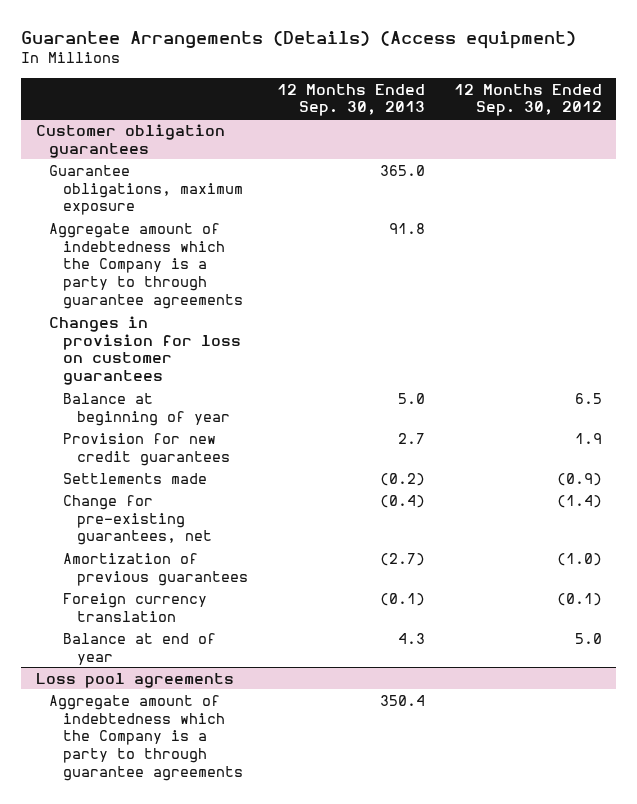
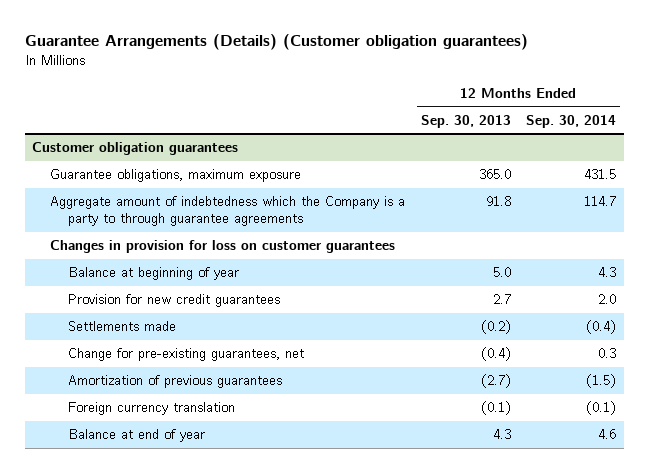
[21,30,577,49] Guarantee Arrangements (Details) (Access equipment) -> [24,34,528,51] Guarantee Arrangements (Details) (Customer obligation guarantees)
[453,83,602,117] 12 Months Ended Sep. 30, 2012 -> none
none -> [526,114,617,128] Sep. 30, 2014
[35,672,234,688] Loss pool agreements -> none
[49,694,244,781] Aggregate amount of indebtedness which the Company is a party to through guarantee agreements -> none

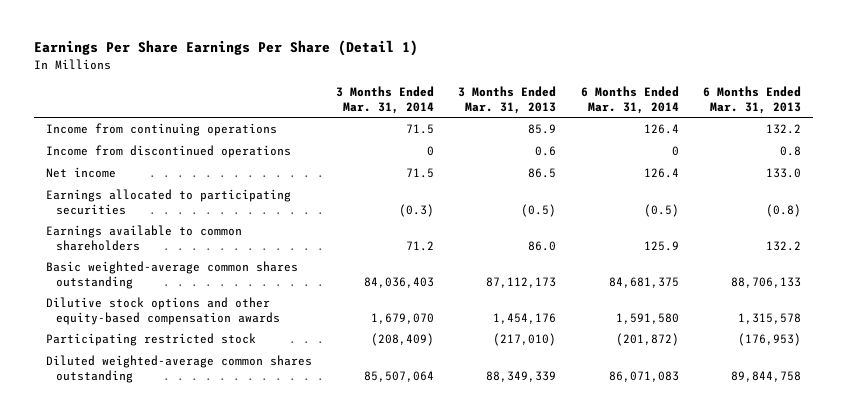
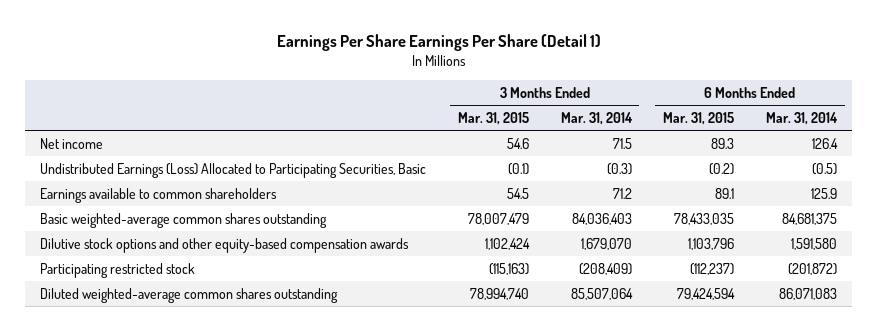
[458,86,557,114] 3 Months Ended Mar. 31, 2013 -> none
[702,86,801,114] 6 Months Ended Mar. 31, 2013 -> none
none -> [457,111,529,125] Mar. 31, 2015
none -> [663,111,735,125] Mar. 31, 2015
[45,123,277,137] Income from continuing operations -> none
[45,145,291,159] Income from discontinued operations -> none
[45,189,291,215] Earnings allocated to participating securities -> [40,162,427,178] Undistributed Earnings (Loss) Allocated to Participating Securities, Basic

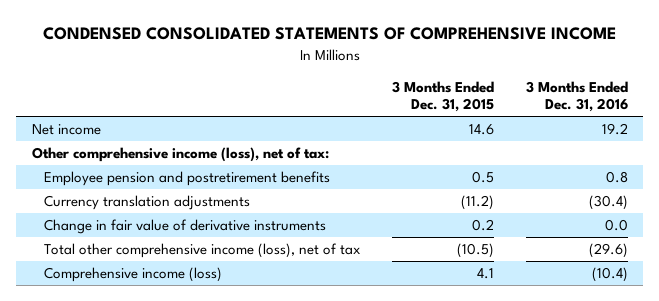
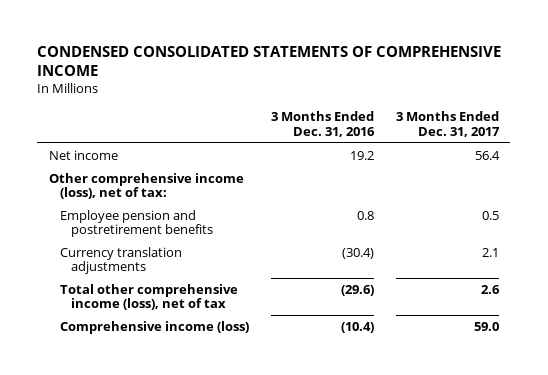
[392,80,495,113] 3 Months Ended Dec. 31, 2015 -> none
none -> [396,111,501,137] 3 Months Ended Dec. 31, 2017
[44,218,327,234] Change in fair value of derivative instruments -> none

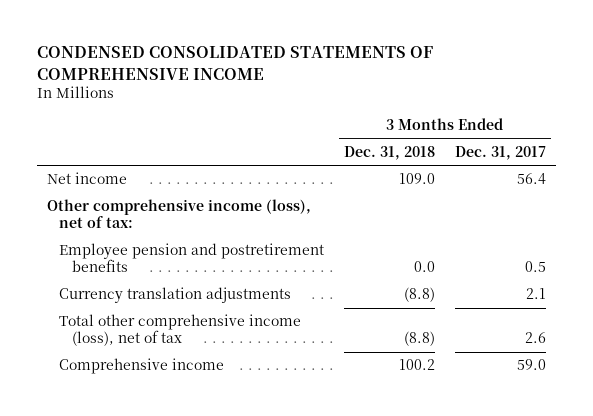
[270,111,375,137] 3 Months Ended Dec. 31, 2016 -> none
none -> [344,146,436,161] Dec. 31, 2018
[59,320,249,334] Comprehensive income (loss) -> [59,358,225,375] Comprehensive income

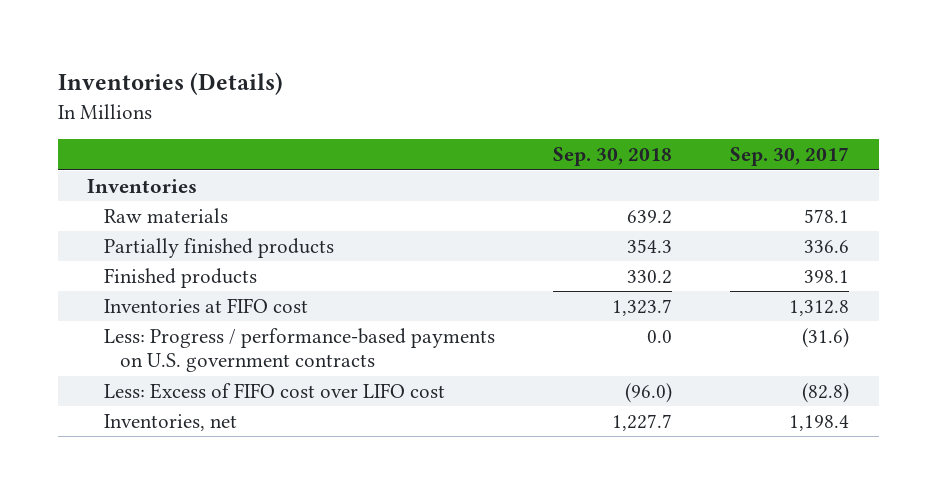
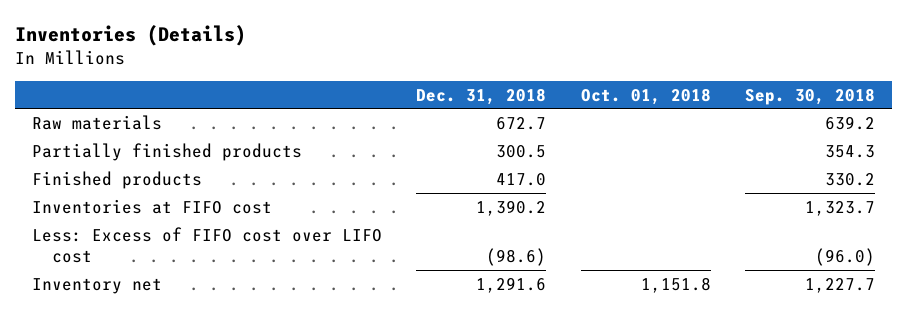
[730,147,850,167] Sep. 30, 2017 -> none
none -> [416,87,547,105] Dec. 31, 2018
none -> [580,87,711,105] Oct. 01, 2018
[87,178,198,193] Inventories -> none
[103,327,495,373] Less: Progress / performance-based payments on U.S. government contracts -> none
[103,413,237,431] Inventories, net -> [32,277,163,294] Inventory net

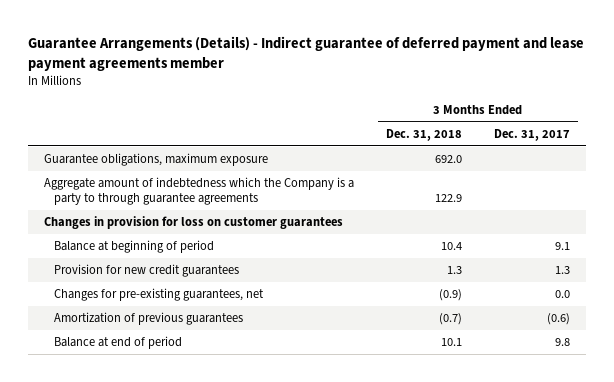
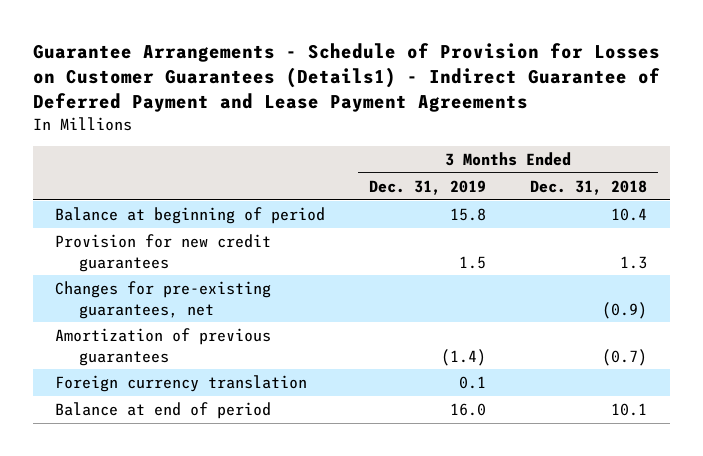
[28,36,585,71] Guarantee Arrangements (Details) - Indirect guarantee of deferred payment and lease payment agreements member -> [33,42,661,112] Guarantee Arrangements - Schedule of Provision for Losses on Customer Guarantees (Details1) - Indirect Guarantee of Deferred Payment and Lease Payment Agreements
[493,128,570,141] Dec. 31, 2017 -> none
none -> [369,179,487,195] Dec. 31, 2019
[44,153,269,167] Guarantee obligations, maximum exposure -> none
[44,177,355,206] Aggregate amount of indebtedness which the Company is a party to through guarantee agreements -> none
[44,216,344,230] Changes in provision for loss on customer guarantees -> none
none -> [55,375,308,393] Foreign currency translation

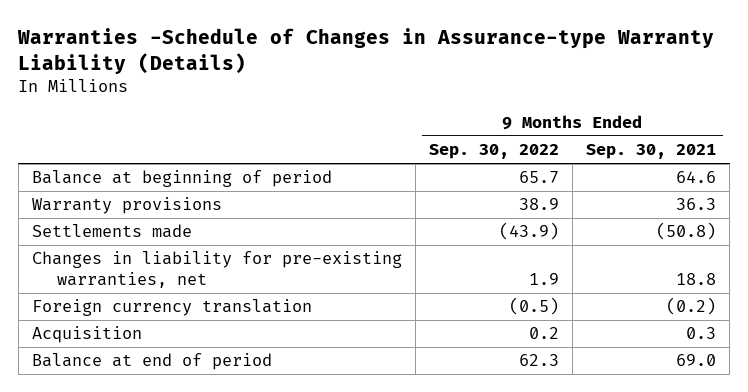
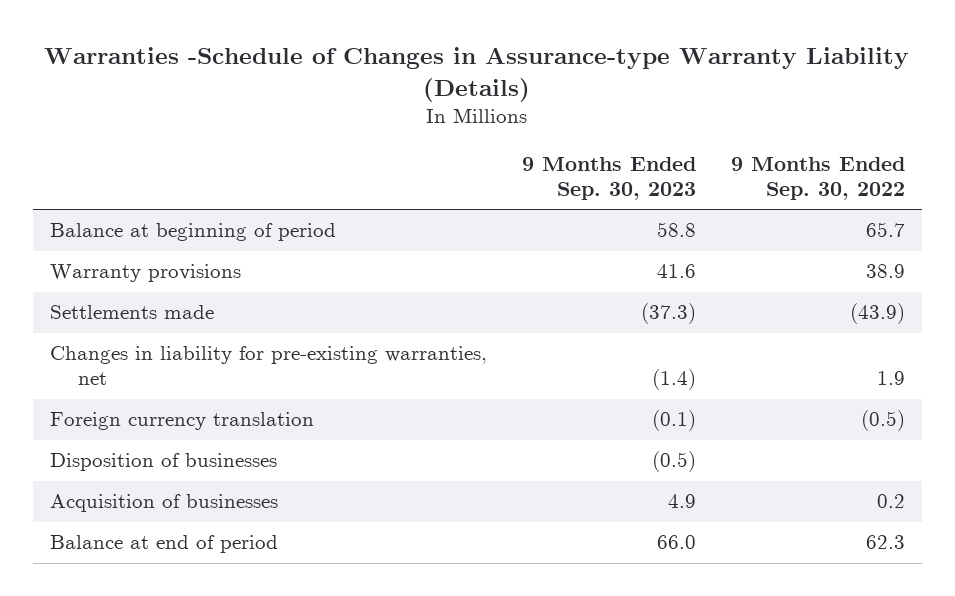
[586,144,717,160] Sep. 30, 2021 -> none
none -> [521,156,696,200] 9 Months Ended Sep. 30, 2023
none -> [50,453,278,472] Disposition of businesses
[31,326,142,344] Acquisition -> [50,494,279,513] Acquisition of businesses

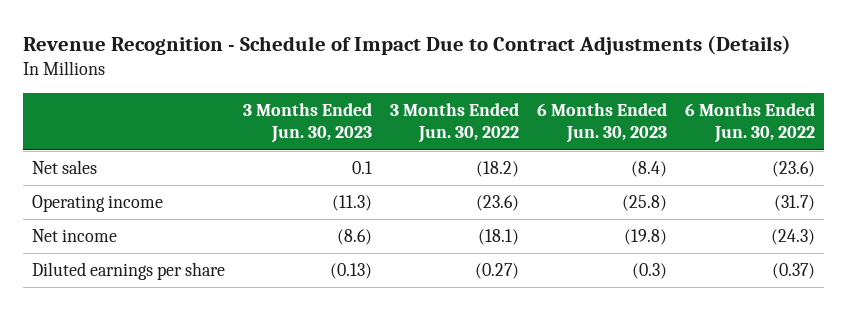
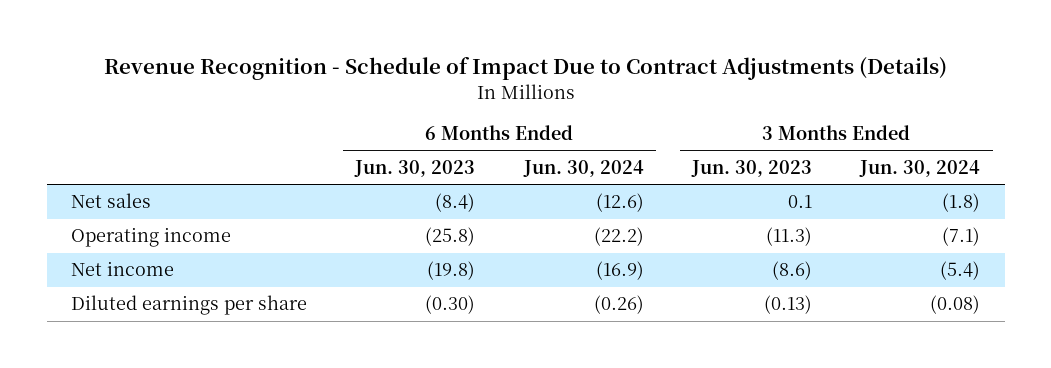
[390,102,520,144] 3 Months Ended Jun. 30, 2022 -> none
[685,102,816,144] 6 Months Ended Jun. 30, 2022 -> none
none -> [522,159,644,177] Jun. 30, 2024
none -> [859,159,981,177] Jun. 30, 2024
[632,263,668,280] (0.3) -> [425,295,476,315] (0.30)

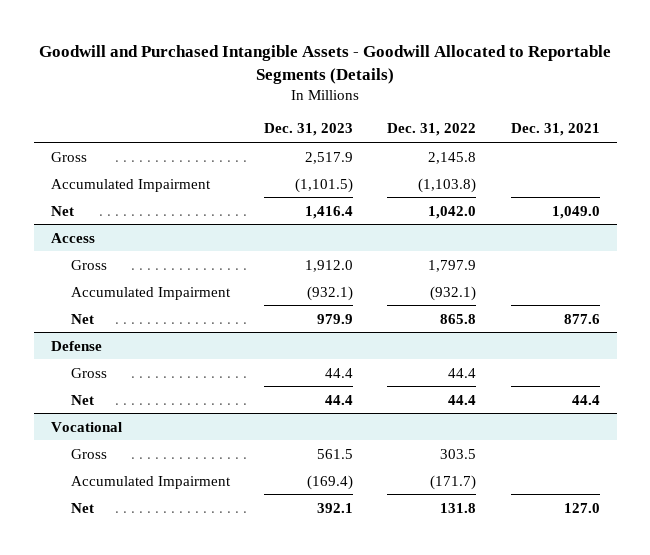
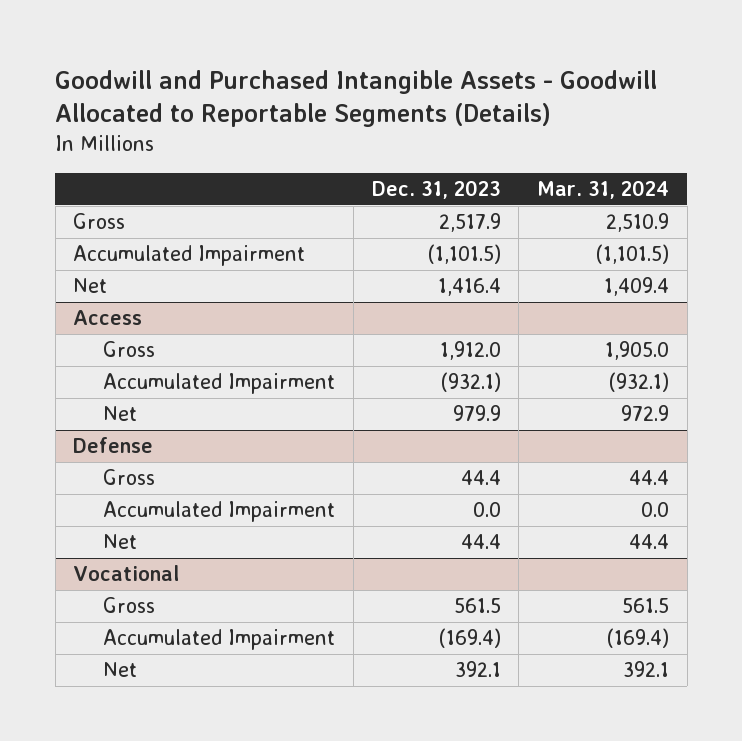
[387,123,477,137] Dec. 31, 2022 -> none
[510,123,600,137] Dec. 31, 2021 -> none
none -> [537,180,670,200] Mar. 31, 2024
none -> [103,501,336,523] Accumulated Impairment

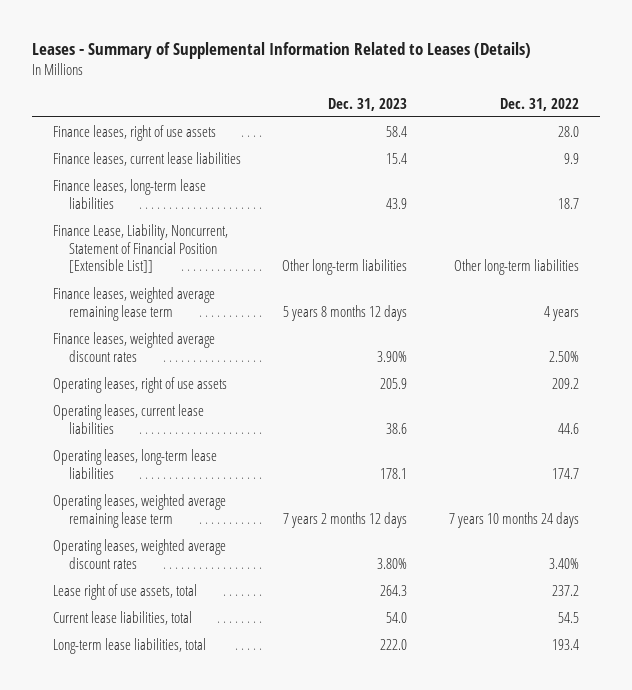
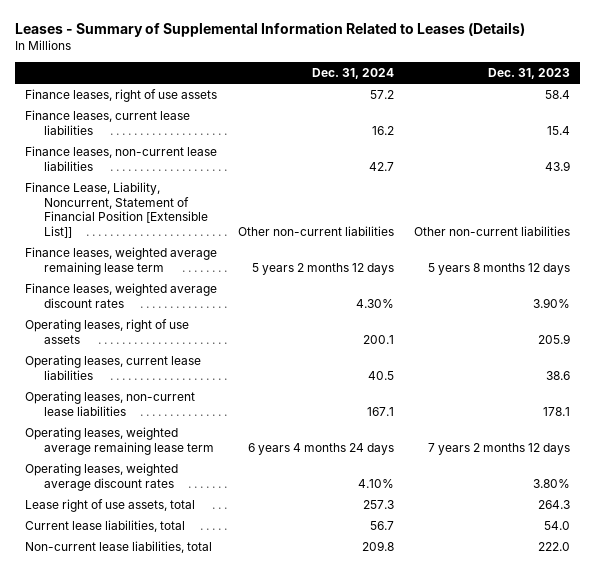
[500,97,580,111] Dec. 31, 2022 -> none
none -> [311,68,394,80] Dec. 31, 2024
[52,178,206,209] Finance leases, long-term lease liabilities -> [25,145,218,171] Finance leases, non-current lease liabilities
[282,259,408,276] Other long-term liabilities -> [414,226,571,237] Other non-current liabilities
[52,448,217,479] Operating leases, long-term lease liabilities -> [25,390,196,416] Operating leases, non-current lease liabilities
[52,637,206,654] Long-term lease liabilities, total -> [25,540,213,553] Non-current lease liabilities, total

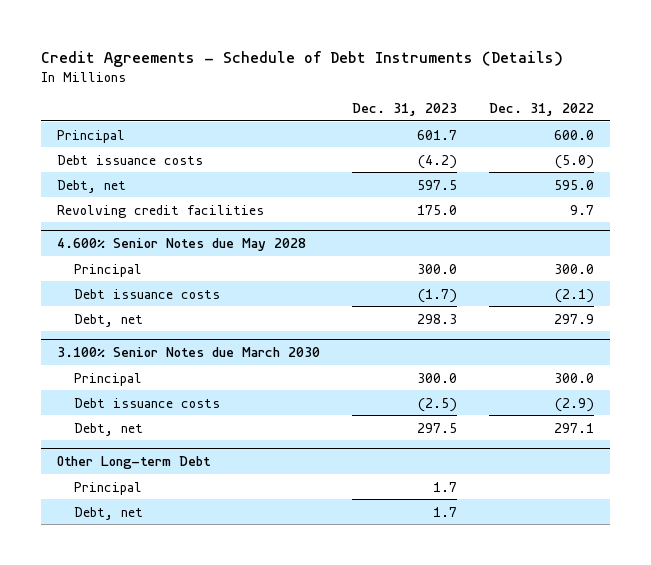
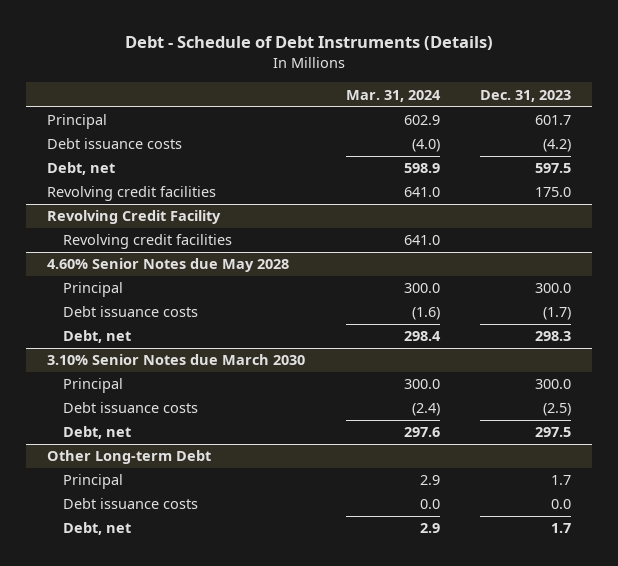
[40,50,563,67] Credit Agreements - Schedule of Debt Instruments (Details) -> [125,36,494,51] Debt - Schedule of Debt Instruments (Details)
[489,103,595,117] Dec. 31, 2022 -> none
none -> [345,89,441,102] Mar. 31, 2024
none -> [46,210,221,225] Revolving Credit Facility
none -> [62,234,232,250] Revolving credit facilities
[56,238,306,252] 4.600% Senior Notes due May 2028 -> [46,258,289,273] 4.60% Senior Notes due May 2028
[56,347,320,358] 3.100% Senior Notes due March 2030 -> [46,354,305,366] 3.10% Senior Notes due March 2030
none -> [62,498,198,510] Debt issuance costs

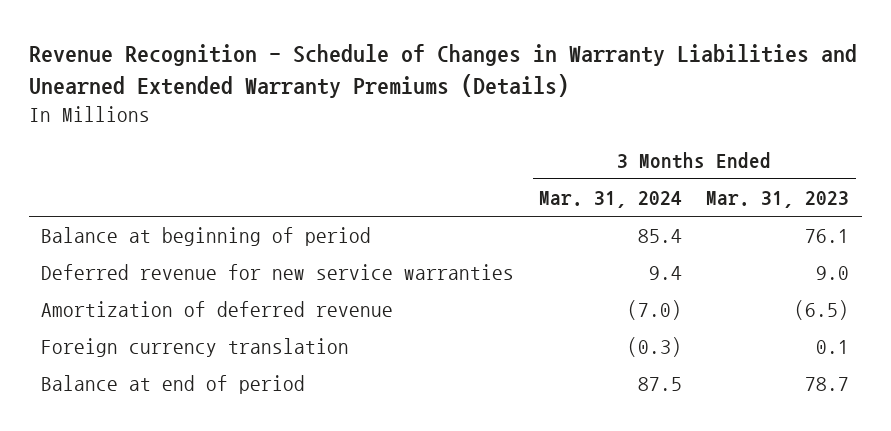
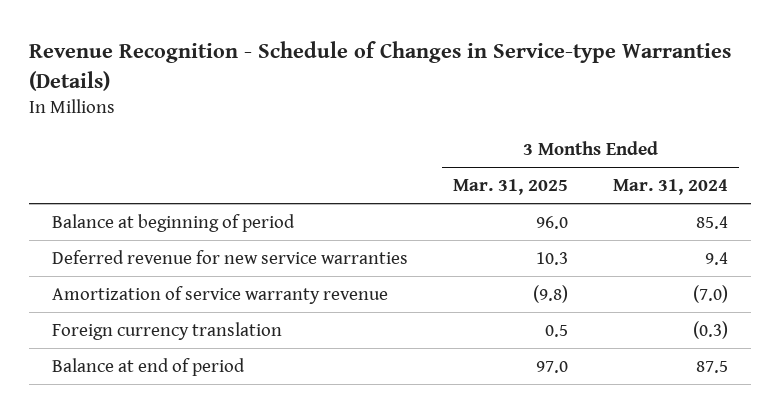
[28,43,857,98] Revenue Recognition - Schedule of Changes in Warranty Liabilities and Unearned Extended Warranty Premiums (Details) -> [29,41,732,91] Revenue Recognition - Schedule of Changes in Service-type Warranties (Details)
[706,191,850,209] Mar. 31, 2023 -> none
none -> [452,179,568,196] Mar. 31, 2025
[41,301,394,318] Amortization of deferred revenue -> [51,285,388,304] Amortization of service warranty revenue

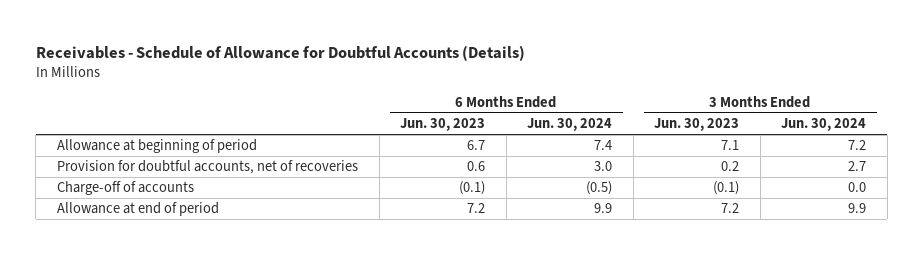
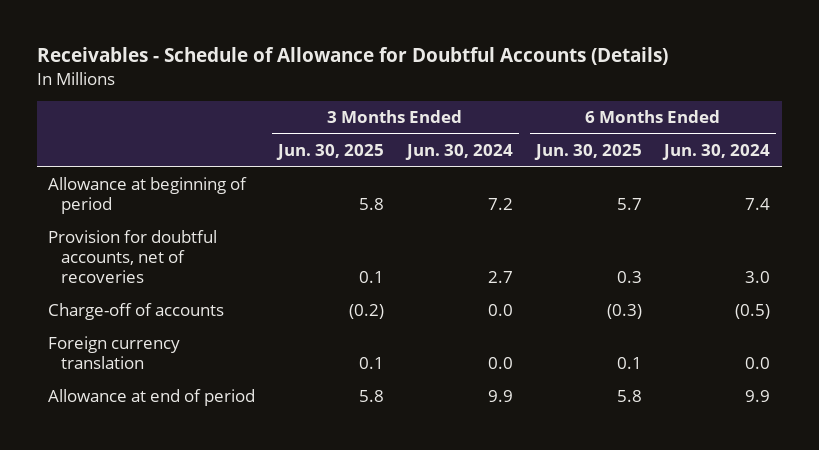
[400,118,486,132] Jun. 30, 2023 -> none
[654,118,740,132] Jun. 30, 2023 -> none
none -> [276,143,385,160] Jun. 30, 2025
none -> [533,143,642,160] Jun. 30, 2025
none -> [48,336,181,370] Foreign currency translation

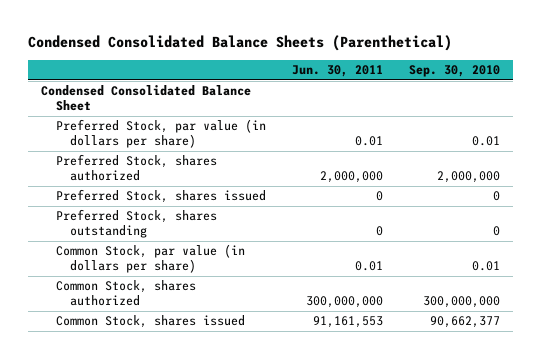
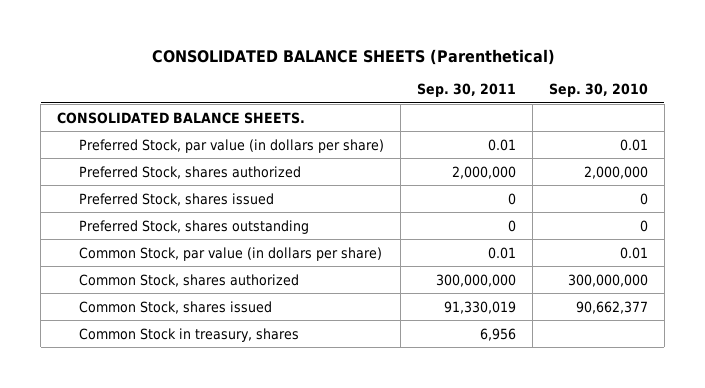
[28,35,453,52] Condensed Consolidated Balance Sheets (Parenthetical) -> [151,48,555,65] CONSOLIDATED BALANCE SHEETS (Parenthetical)
[291,65,383,78] Jun. 30, 2011 -> none
none -> [416,82,516,97] Sep. 30, 2011
[41,85,252,112] Condensed Consolidated Balance Sheet -> [57,111,306,124] CONSOLIDATED BALANCE SHEETS.
none -> [78,327,299,342] Common Stock in treasury, shares

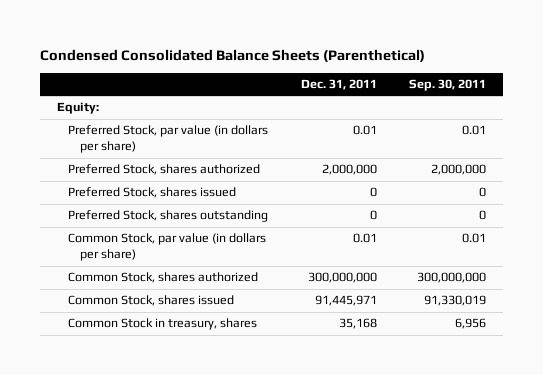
[151,48,555,65] CONSOLIDATED BALANCE SHEETS (Parenthetical) -> [40,49,426,63] Condensed Consolidated Balance Sheets (Parenthetical)
[548,82,648,97] Sep. 30, 2010 -> none
none -> [300,79,377,91] Dec. 31, 2011
[57,111,306,124] CONSOLIDATED BALANCE SHEETS. -> [56,102,99,115] Equity:

